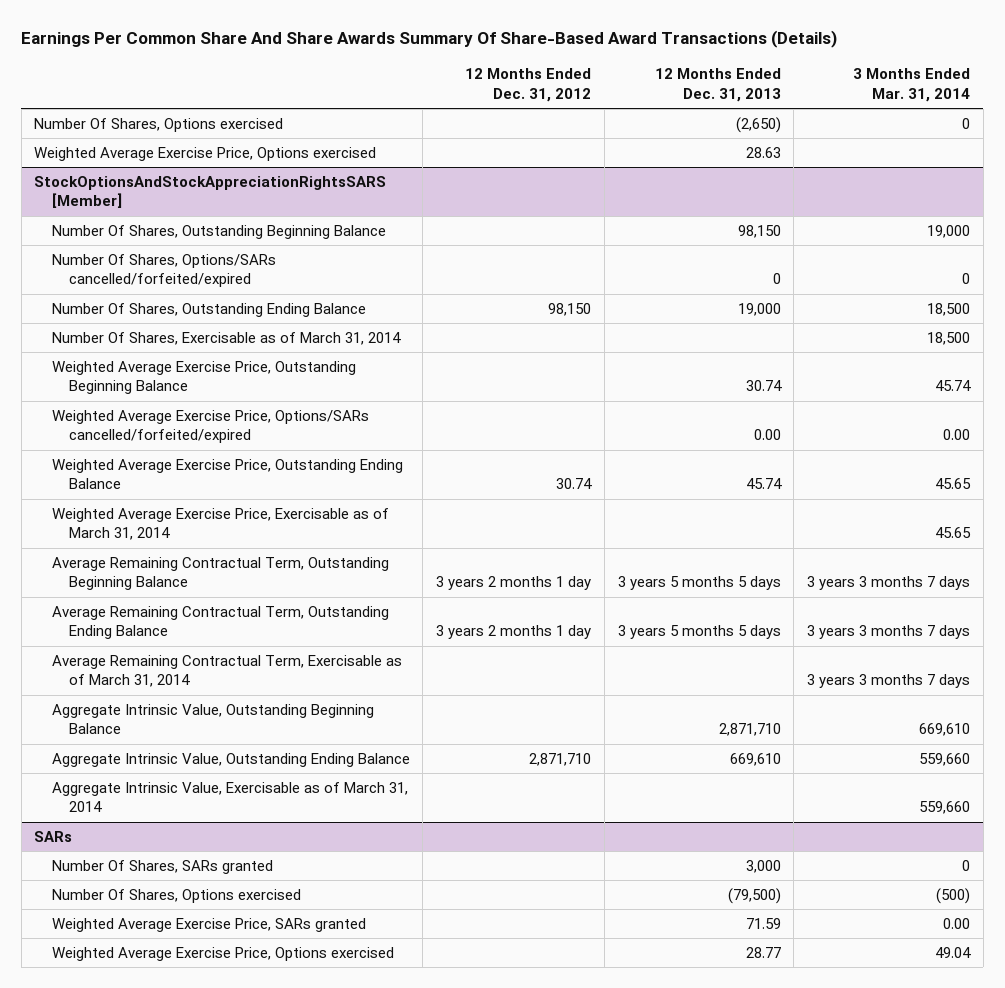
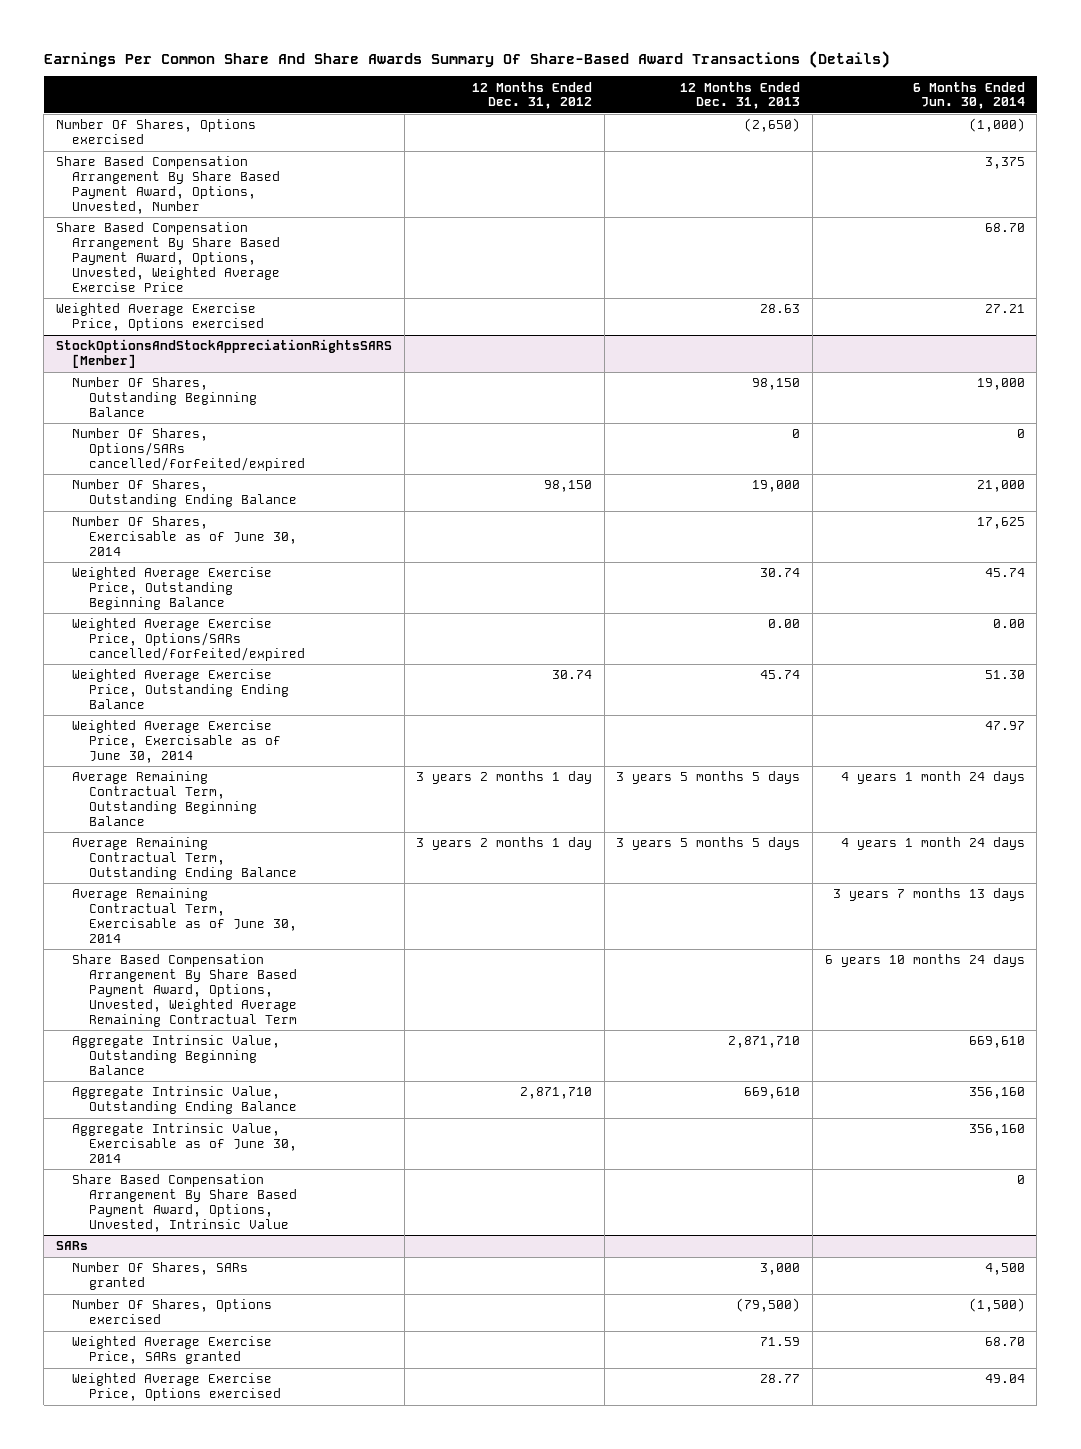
[853,68,971,102] 3 Months Ended Mar. 31, 2014 -> none
none -> [912,81,1025,110] 6 Months Ended Jun. 30, 2014
none -> [55,156,281,214] Share Based Compensation Arrangement By Share Based Payment Award, Options, Unvested, Number
none -> [55,222,281,292] Share Based Compensation Arrangement By Share Based Payment Award, Options, Unvested, Weighted Average Exercise Price
[51,331,401,345] Number Of Shares, Exercisable as of March 31, 2014 -> [72,516,297,556] Number Of Shares, Exercisable as of June 30, 2014
[51,507,389,541] Weighted Average Exercise Price, Exercisable as of March 31, 2014 -> [72,720,281,763] Weighted Average Exercise Price, Exercisable as of June 30, 2014
[51,654,402,688] Average Remaining Contractual Term, Exercisable as of March 31, 2014 -> [72,888,297,943] Average Remaining Contractual Term, Exercisable as of June 30, 2014
none -> [72,954,297,1027] Share Based Compensation Arrangement By Share Based Payment Award, Options, Unvested, Weighted Average Remaining Contractual Term
[51,781,408,813] Aggregate Intrinsic Value, Exercisable as of March 31, 2014 -> [72,1123,297,1163] Aggregate Intrinsic Value, Exercisable as of June 30, 2014
none -> [72,1174,297,1232] Share Based Compensation Arrangement By Share Based Payment Award, Options, Unvested, Intrinsic Value

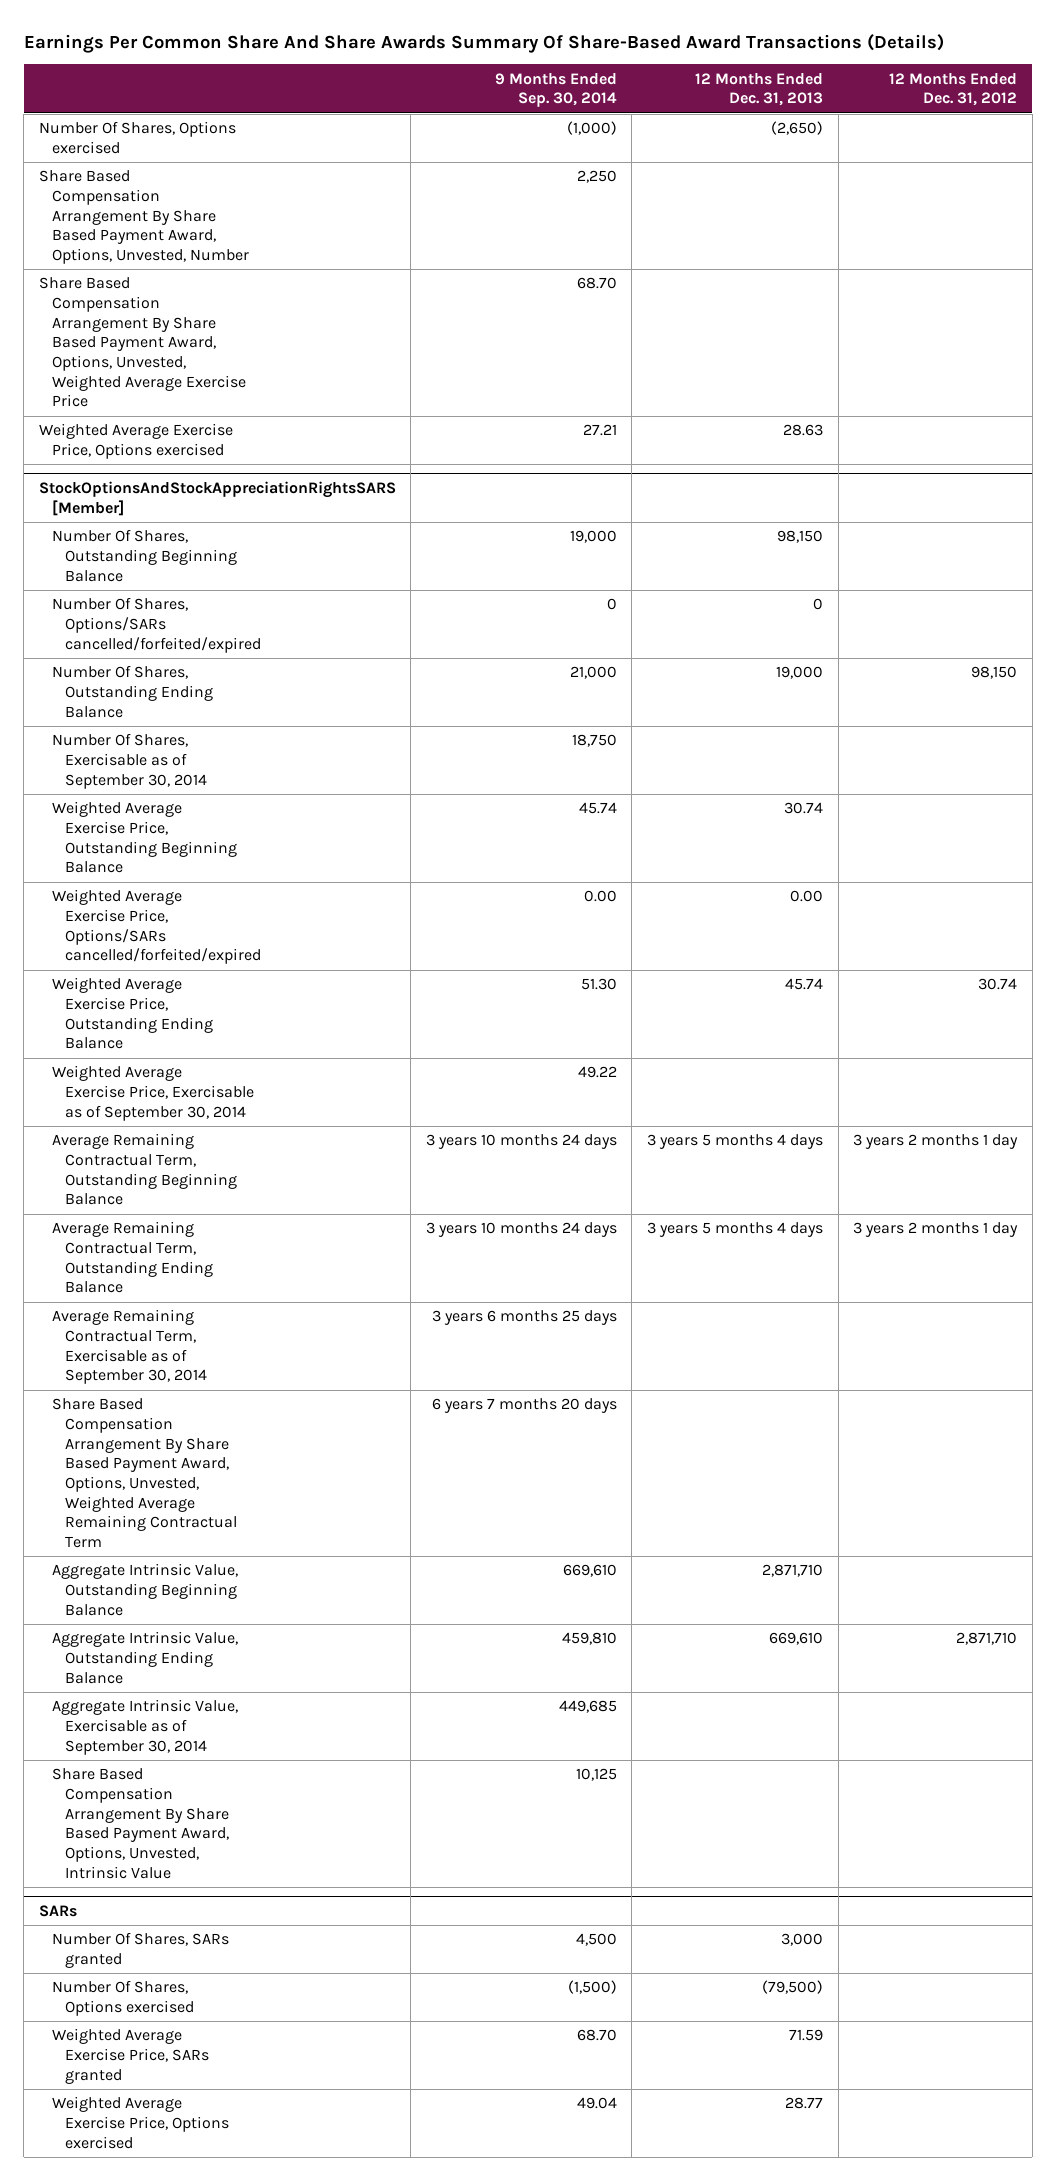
[912,81,1025,110] 6 Months Ended Jun. 30, 2014 -> none
none -> [494,72,617,108] 9 Months Ended Sep. 30, 2014
[72,516,297,556] Number Of Shares, Exercisable as of June 30, 2014 -> [51,733,207,789] Number Of Shares, Exercisable as of September 30, 2014
[72,720,281,763] Weighted Average Exercise Price, Exercisable as of June 30, 2014 -> [51,1065,254,1121] Weighted Average Exercise Price, Exercisable as of September 30, 2014
[616,771,801,785] 3 years 5 months 5 days -> [647,1134,824,1150] 3 years 5 months 4 days
[616,837,801,851] 3 years 5 months 5 days -> [647,1222,824,1238] 3 years 5 months 4 days
[72,888,297,943] Average Remaining Contractual Term, Exercisable as of June 30, 2014 -> [51,1309,207,1385] Average Remaining Contractual Term, Exercisable as of September 30, 2014
[72,1123,297,1163] Aggregate Intrinsic Value, Exercisable as of June 30, 2014 -> [51,1699,238,1755] Aggregate Intrinsic Value, Exercisable as of September 30, 2014

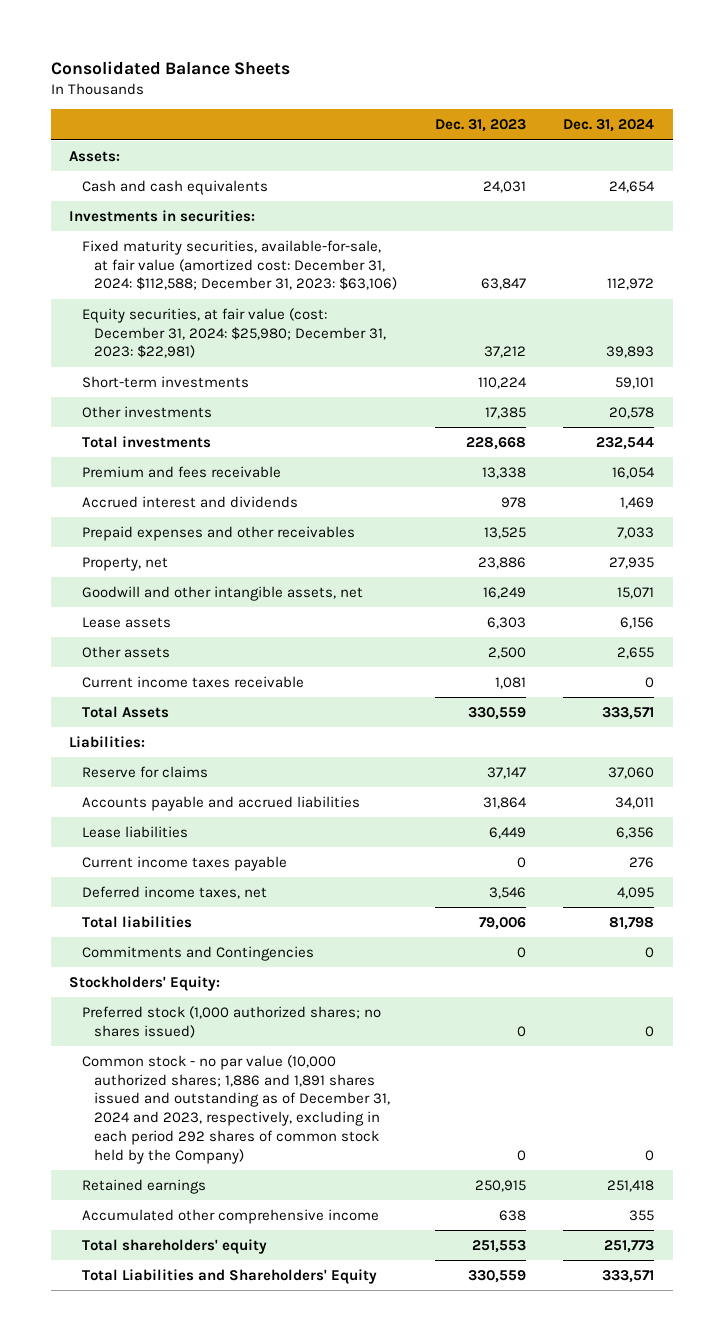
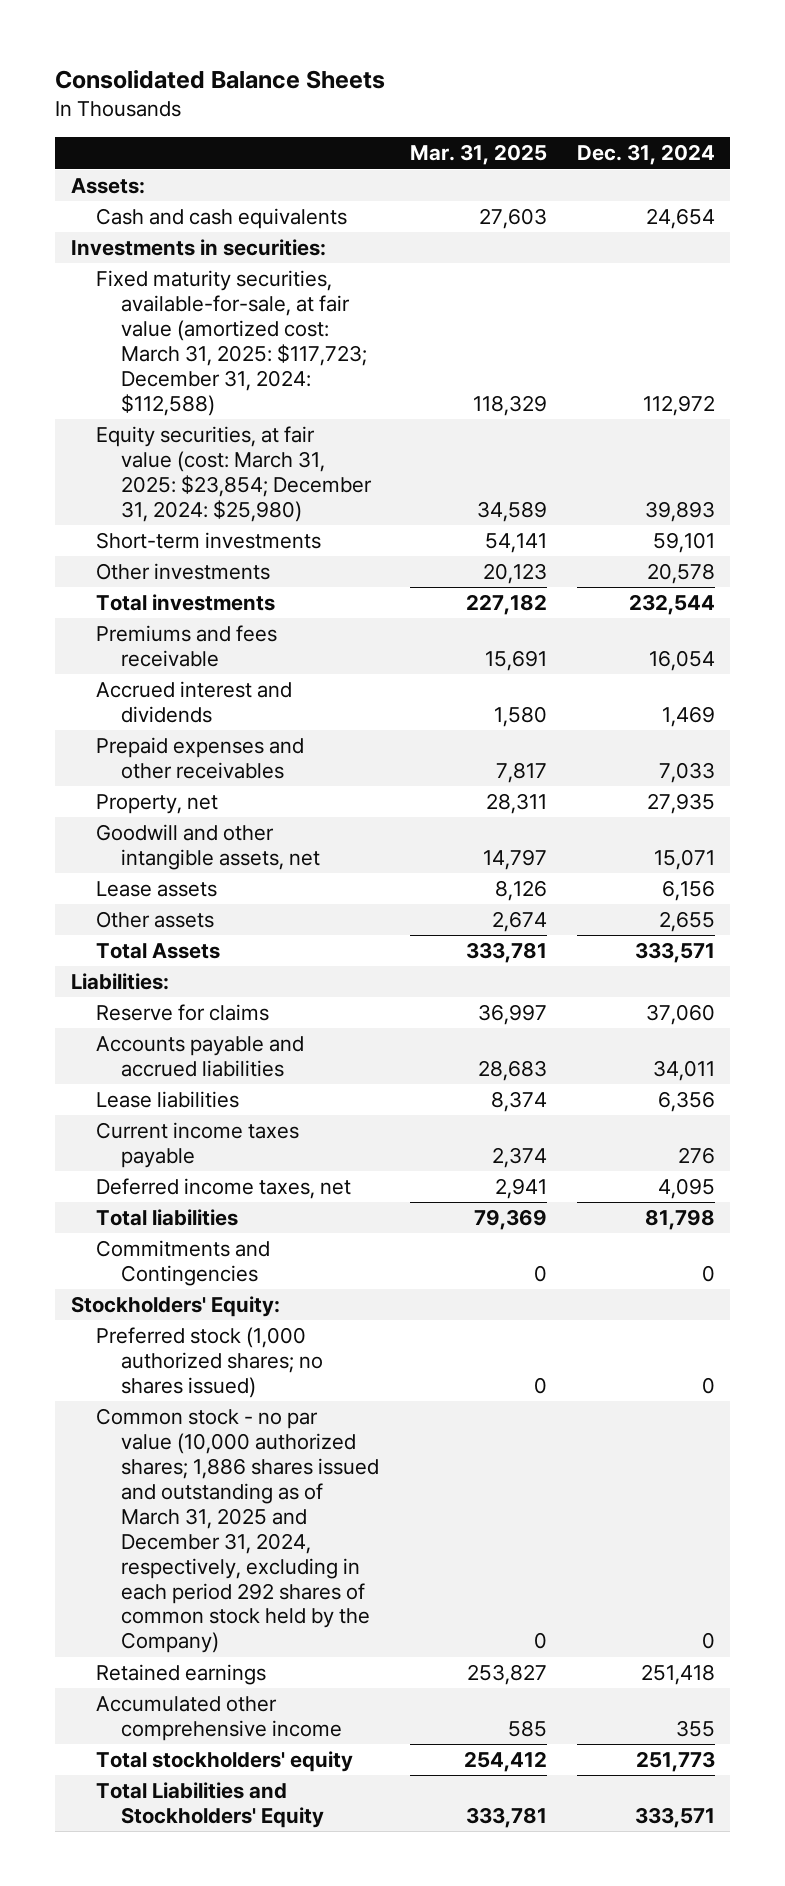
[434,119,526,133] Dec. 31, 2023 -> none
none -> [409,144,547,166] Mar. 31, 2025
[81,239,398,291] Fixed maturity securities, available-for-sale, at fair value (amortized cost: December 31, 2024: $112,588; December 31, 2023: $63,106) -> [95,270,368,416] Fixed maturity securities, available-for-sale, at fair value (amortized cost: March 31, 2025: $117,723; December 31, 2024: $112,588)
[81,307,387,359] Equity securities, at fair value (cost: December 31, 2024: $25,980; December 31, 2023: $22,981) -> [95,426,373,522] Equity securities, at fair value (cost: March 31, 2025: $23,854; December 31, 2024: $25,980)
[81,465,281,478] Premium and fees receivable -> [95,625,277,668] Premiums and fees receivable
[81,675,304,688] Current income taxes receivable -> none
[81,1054,391,1164] Common stock - no par value (10,000 authorized shares; 1,886 and 1,891 shares issued and outstanding as of December 31, 2024 and 2023, respectively, excluding in each period 292 shares of common stock held by the Company) -> [95,1408,380,1654] Common stock - no par value (10,000 authorized shares; 1,886 shares issued and outstanding as of March 31, 2025 and December 31, 2024, respectively, excluding in each period 292 shares of common stock held by the Company)
[81,1238,267,1254] Total shareholders' equity -> [95,1751,353,1773] Total stockholders' equity
[81,1268,377,1284] Total Liabilities and Shareholders' Equity -> [95,1782,325,1829] Total Liabilities and Stockholders' Equity

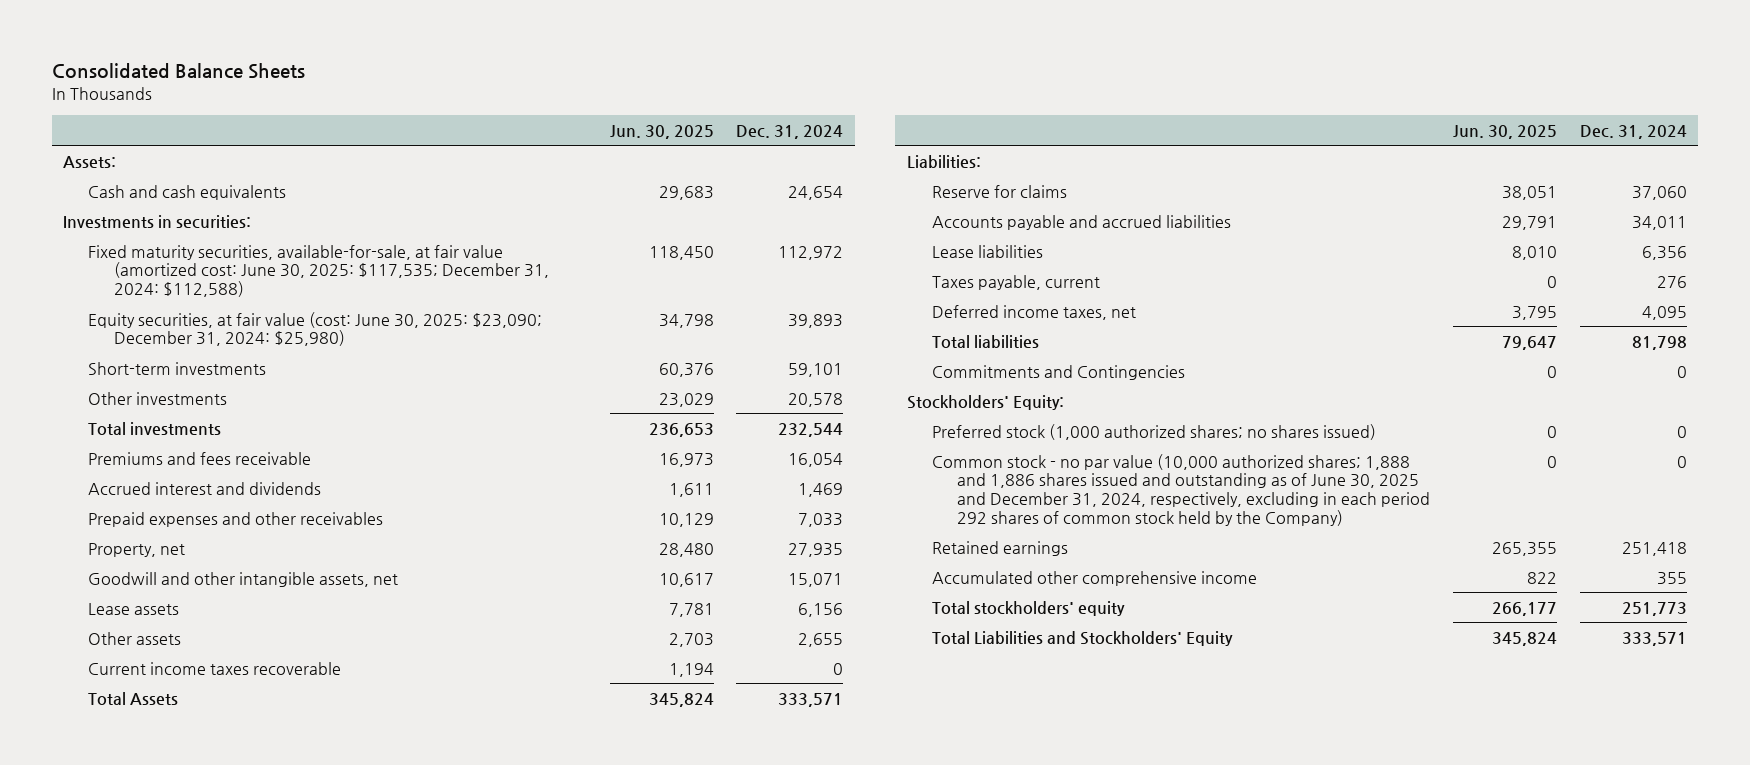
[409,144,547,166] Mar. 31, 2025 -> none
none -> [609,124,714,139] Jun. 30, 2025
[95,270,368,416] Fixed maturity securities, available-for-sale, at fair value (amortized cost: March 31, 2025: $117,723; December 31, 2024: $112,588) -> [88,244,549,297] Fixed maturity securities, available-for-sale, at fair value (amortized cost: June 30, 2025: $117,535; December 31, 2024: $112,588)
[95,426,373,522] Equity securities, at fair value (cost: March 31, 2025: $23,854; December 31, 2024: $25,980) -> [88,311,543,347] Equity securities, at fair value (cost: June 30, 2025: $23,090; December 31, 2024: $25,980)
none -> [88,661,342,675] Current income taxes recoverable
[95,1122,299,1169] Current income taxes payable -> [931,274,1100,290] Taxes payable, current
[95,1408,380,1654] Common stock - no par value (10,000 authorized shares; 1,886 shares issued and outstanding as of March 31, 2025 and December 31, 2024, respectively, excluding in each period 292 shares of common stock held by the Company) -> [931,453,1430,526] Common stock - no par value (10,000 authorized shares; 1,888 and 1,886 shares issued and outstanding as of June 30, 2025 and December 31, 2024, respectively, excluding in each period 292 shares of common stock held by the Company)

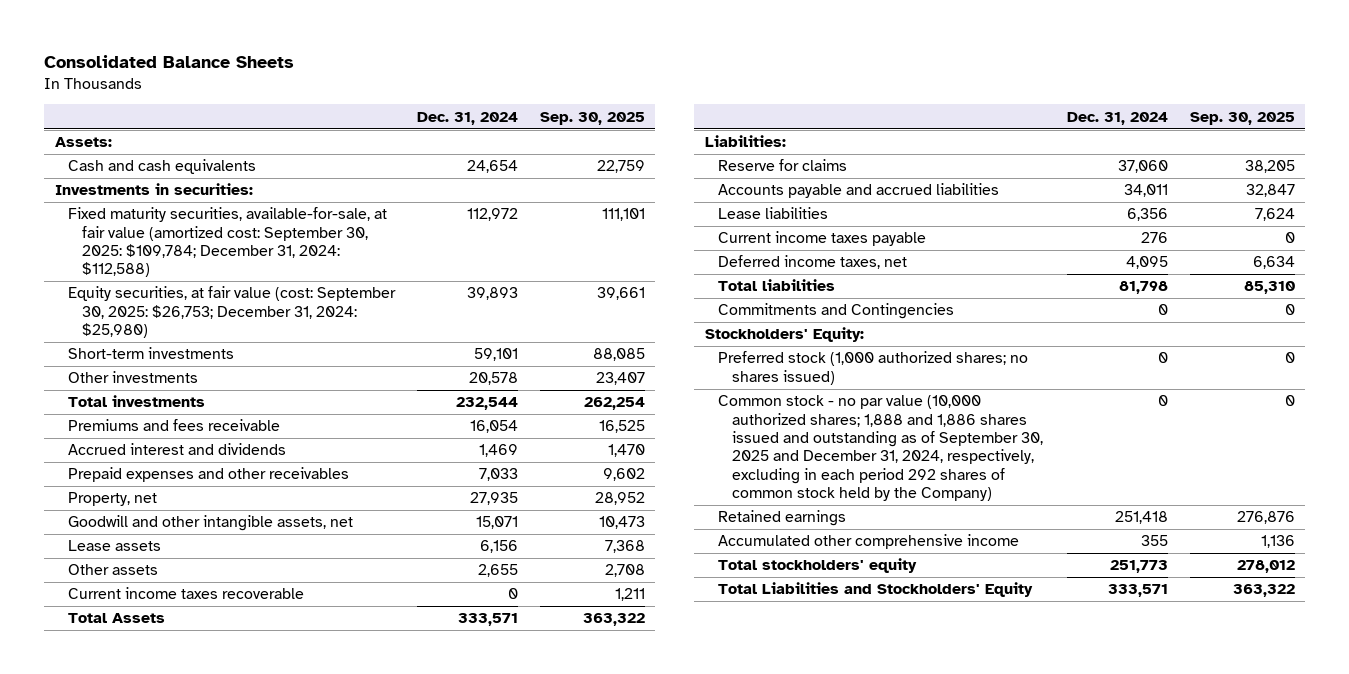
[609,124,714,139] Jun. 30, 2025 -> none
none -> [539,111,645,125] Sep. 30, 2025
[88,244,549,297] Fixed maturity securities, available-for-sale, at fair value (amortized cost: June 30, 2025: $117,535; December 31, 2024: $112,588) -> [68,207,388,278] Fixed maturity securities, available-for-sale, at fair value (amortized cost: September 30, 2025: $109,784; December 31, 2024: $112,588)
[88,311,543,347] Equity securities, at fair value (cost: June 30, 2025: $23,090; December 31, 2024: $25,980) -> [68,286,397,339] Equity securities, at fair value (cost: September 30, 2025: $26,753; December 31, 2024: $25,980)
[931,274,1100,290] Taxes payable, current -> [718,231,927,247] Current income taxes payable
[931,453,1430,526] Common stock - no par value (10,000 authorized shares; 1,888 and 1,886 shares issued and outstanding as of June 30, 2025 and December 31, 2024, respectively, excluding in each period 292 shares of common stock held by the Company) -> [718,395,1043,501] Common stock - no par value (10,000 authorized shares; 1,888 and 1,886 shares issued and outstanding as of September 30, 2025 and December 31, 2024, respectively, excluding in each period 292 shares of common stock held by the Company)

